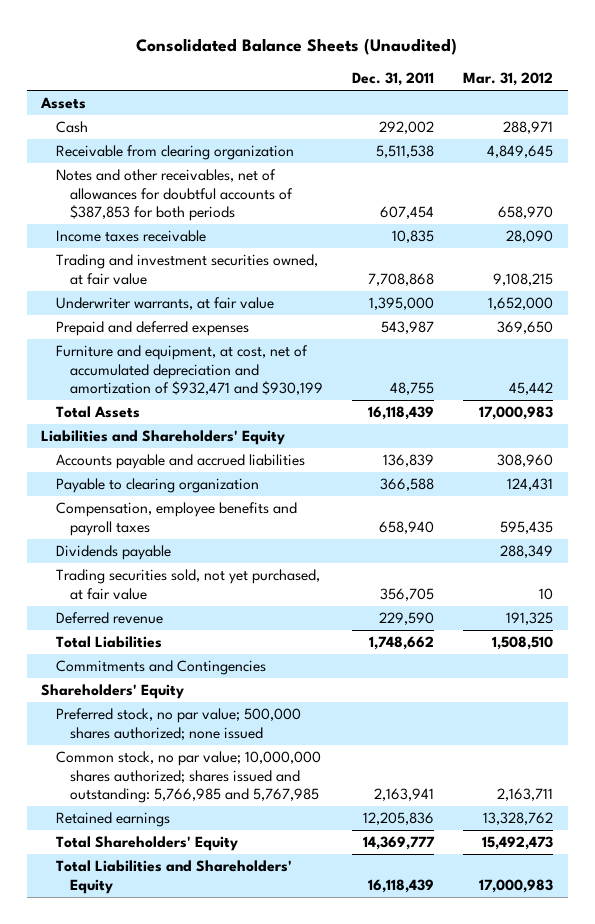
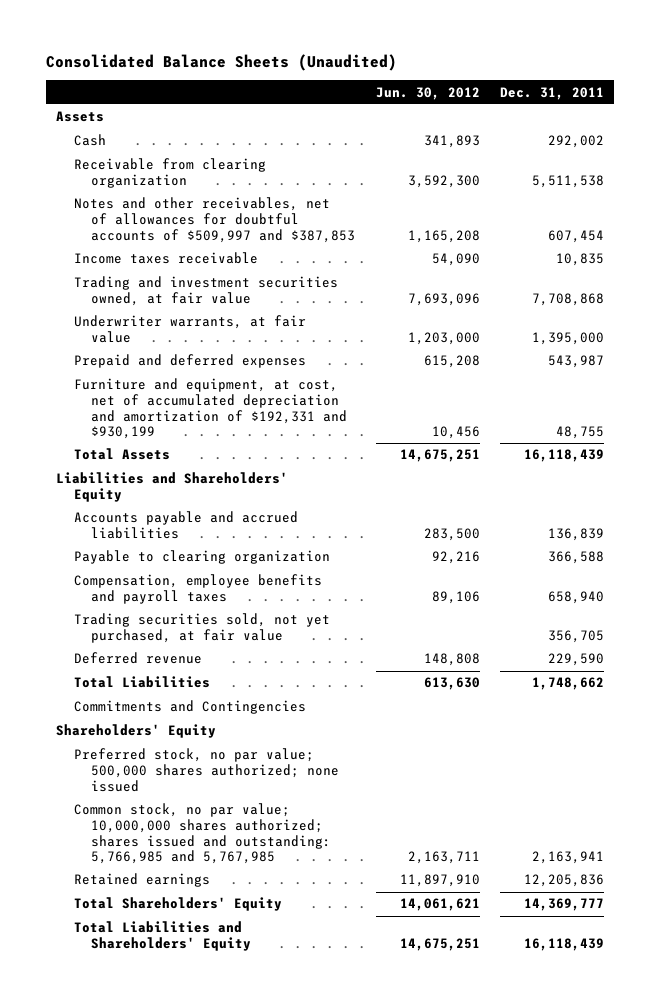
[463,72,554,87] Mar. 31, 2012 -> none
none -> [375,86,480,100] Jun. 30, 2012
[55,169,294,222] Notes and other receivables, net of allowances for doubtful accounts of $387,853 for both periods -> [73,197,356,243] Notes and other receivables, net of allowances for doubtful accounts of $509,997 and $387,853
[55,345,324,396] Furniture and equipment, at cost, net of accumulated depreciation and amortization of $932,471 and $930,199 -> [73,378,348,440] Furniture and equipment, at cost, net of accumulated depreciation and amortization of $192,331 and $930,199
[55,545,171,561] Dividends payable -> none

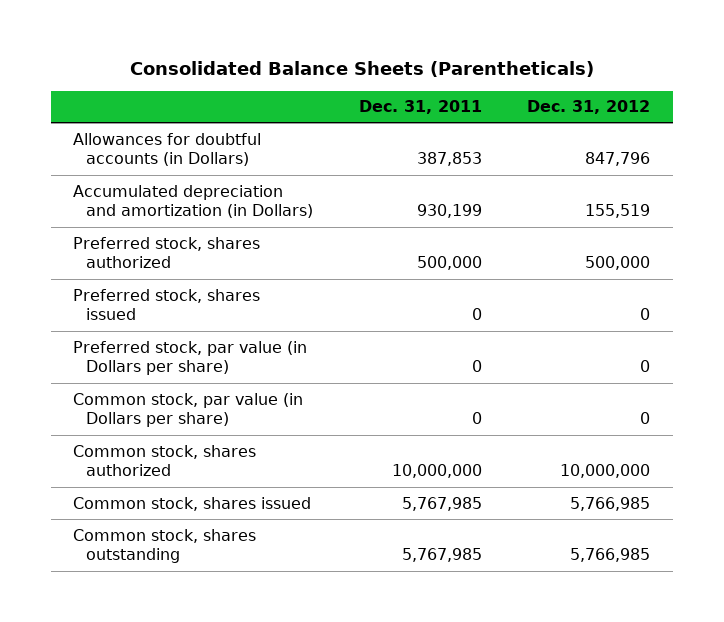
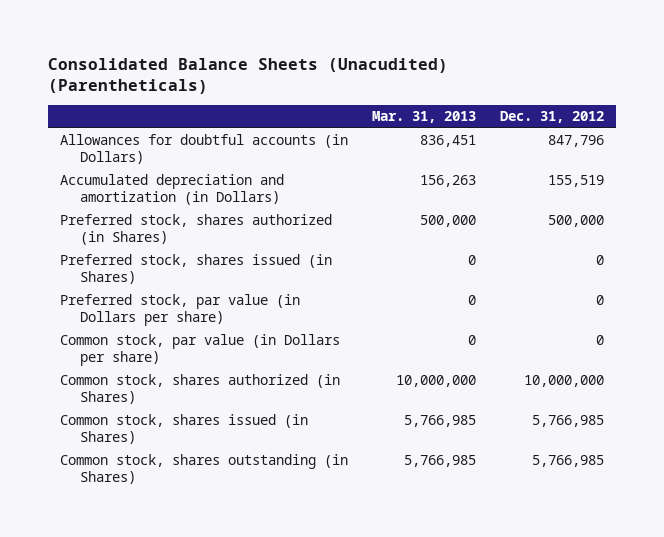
[129,60,594,77] Consolidated Balance Sheets (Parentheticals) -> [47,57,448,95] Consolidated Balance Sheets (Unacudited) (Parentheticals)
[358,100,482,115] Dec. 31, 2011 -> none
none -> [371,111,476,124] Mar. 31, 2013
[73,236,261,269] Preferred stock, shares authorized -> [59,214,332,246] Preferred stock, shares authorized (in Shares)
[73,288,261,321] Preferred stock, shares issued -> [59,254,332,285] Preferred stock, shares issued (in Shares)
[73,444,257,477] Common stock, shares authorized -> [59,374,340,405] Common stock, shares authorized (in Shares)
[73,496,312,511] Common stock, shares issued -> [59,414,308,445] Common stock, shares issued (in Shares)
[73,528,257,564] Common stock, shares outstanding -> [59,454,348,485] Common stock, shares outstanding (in Shares)

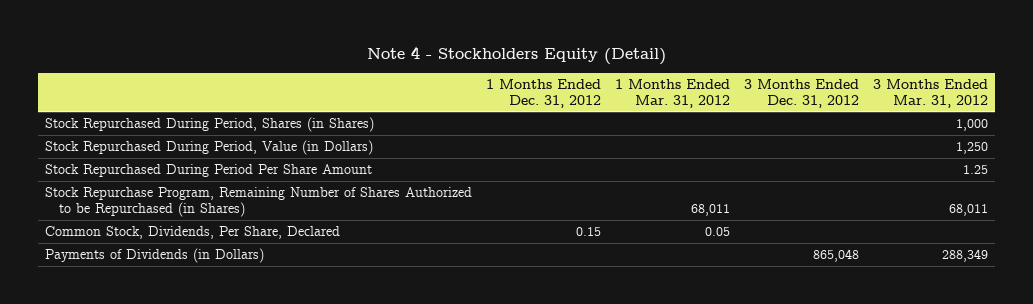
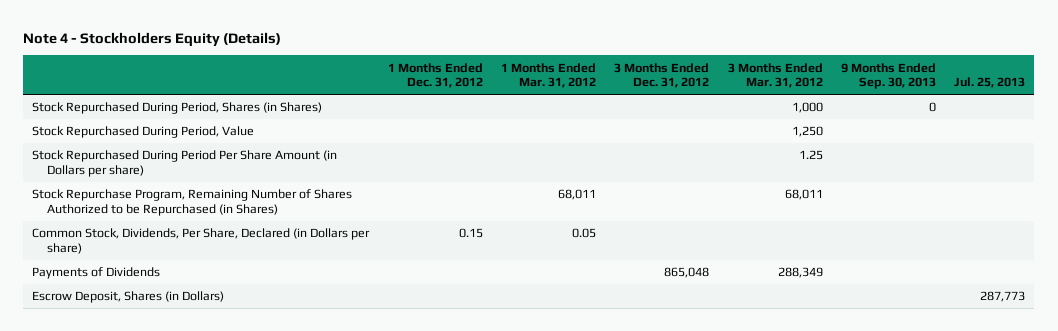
[366,46,666,66] Note 4 - Stockholders Equity (Detail) -> [23,31,282,47] Note 4 - Stockholders Equity (Details)
none -> [840,62,936,90] 9 Months Ended Sep. 30, 2013
none -> [954,77,1026,89] Jul. 25, 2013
[45,139,374,155] Stock Repurchased During Period, Value (in Dollars) -> [32,126,255,139] Stock Repurchased During Period, Value
[45,163,373,177] Stock Repurchased During Period Per Share Amount -> [32,150,338,177] Stock Repurchased During Period Per Share Amount (in Dollars per share)
[45,225,341,239] Common Stock, Dividends, Per Share, Declared -> [32,228,371,254] Common Stock, Dividends, Per Share, Declared (in Dollars per share)
[45,247,265,263] Payments of Dividends (in Dollars) -> [32,267,161,280] Payments of Dividends
none -> [32,291,225,304] Escrow Deposit, Shares (in Dollars)

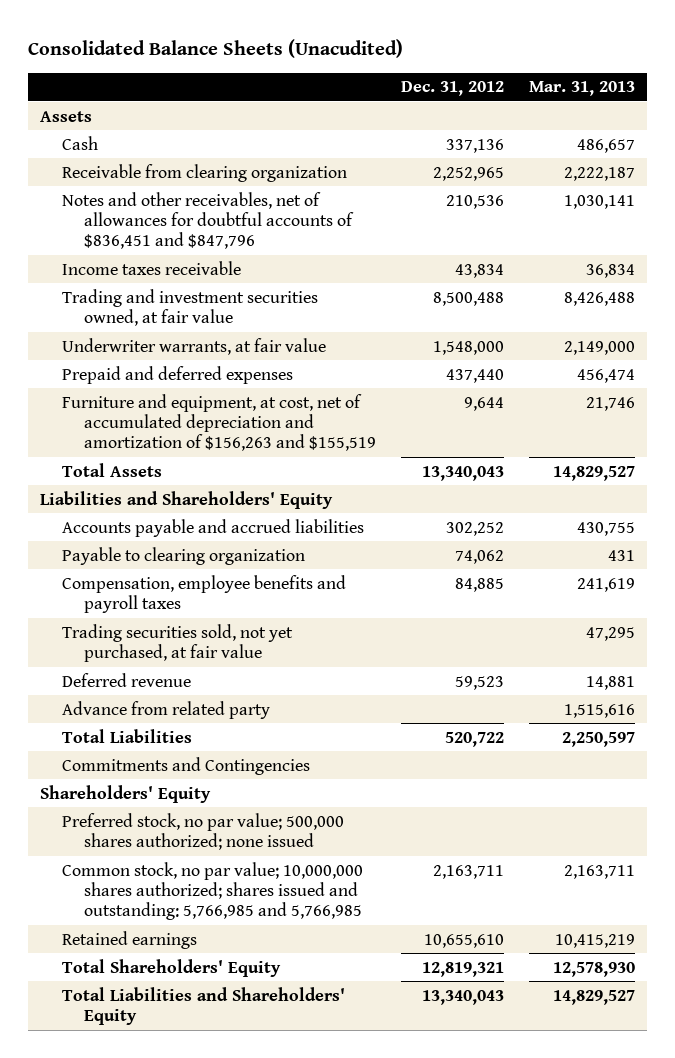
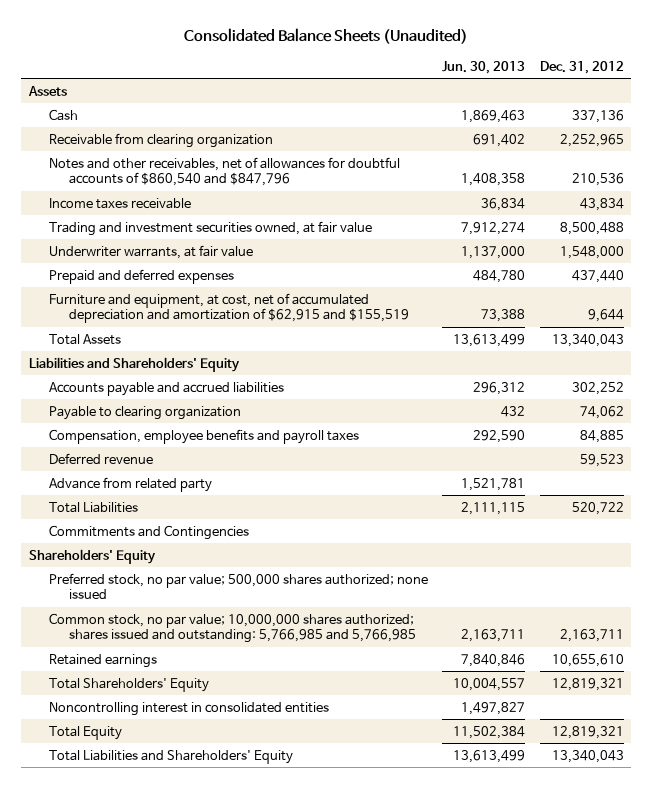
[28,39,404,59] Consolidated Balance Sheets (Unacudited) -> [184,28,469,45] Consolidated Balance Sheets (Unaudited)
[528,81,635,97] Mar. 31, 2013 -> none
none -> [442,60,526,74] Jun. 30, 2013
[62,191,355,250] Notes and other receivables, net of allowances for doubtful accounts of $836,451 and $847,796 -> [48,156,400,187] Notes and other receivables, net of allowances for doubtful accounts of $860,540 and $847,796
[62,393,377,452] Furniture and equipment, at cost, net of accumulated depreciation and amortization of $156,263 and $155,519 -> [48,292,410,324] Furniture and equipment, at cost, net of accumulated depreciation and amortization of $62,915 and $155,519
[62,623,294,663] Trading securities sold, not yet purchased, at fair value -> none
none -> [48,701,329,716] Noncontrolling interest in consolidated entities
none -> [48,725,122,740] Total Equity

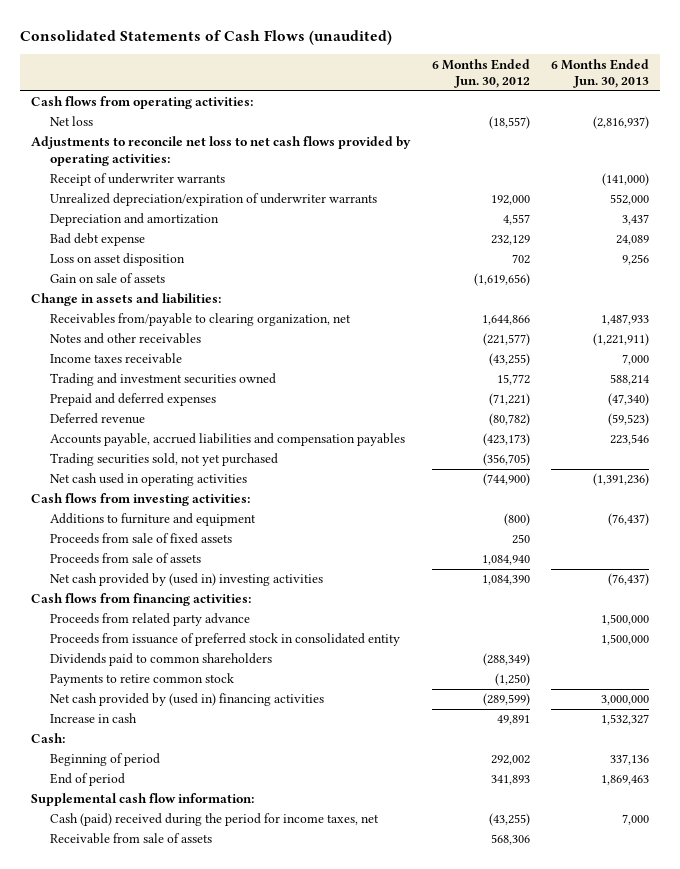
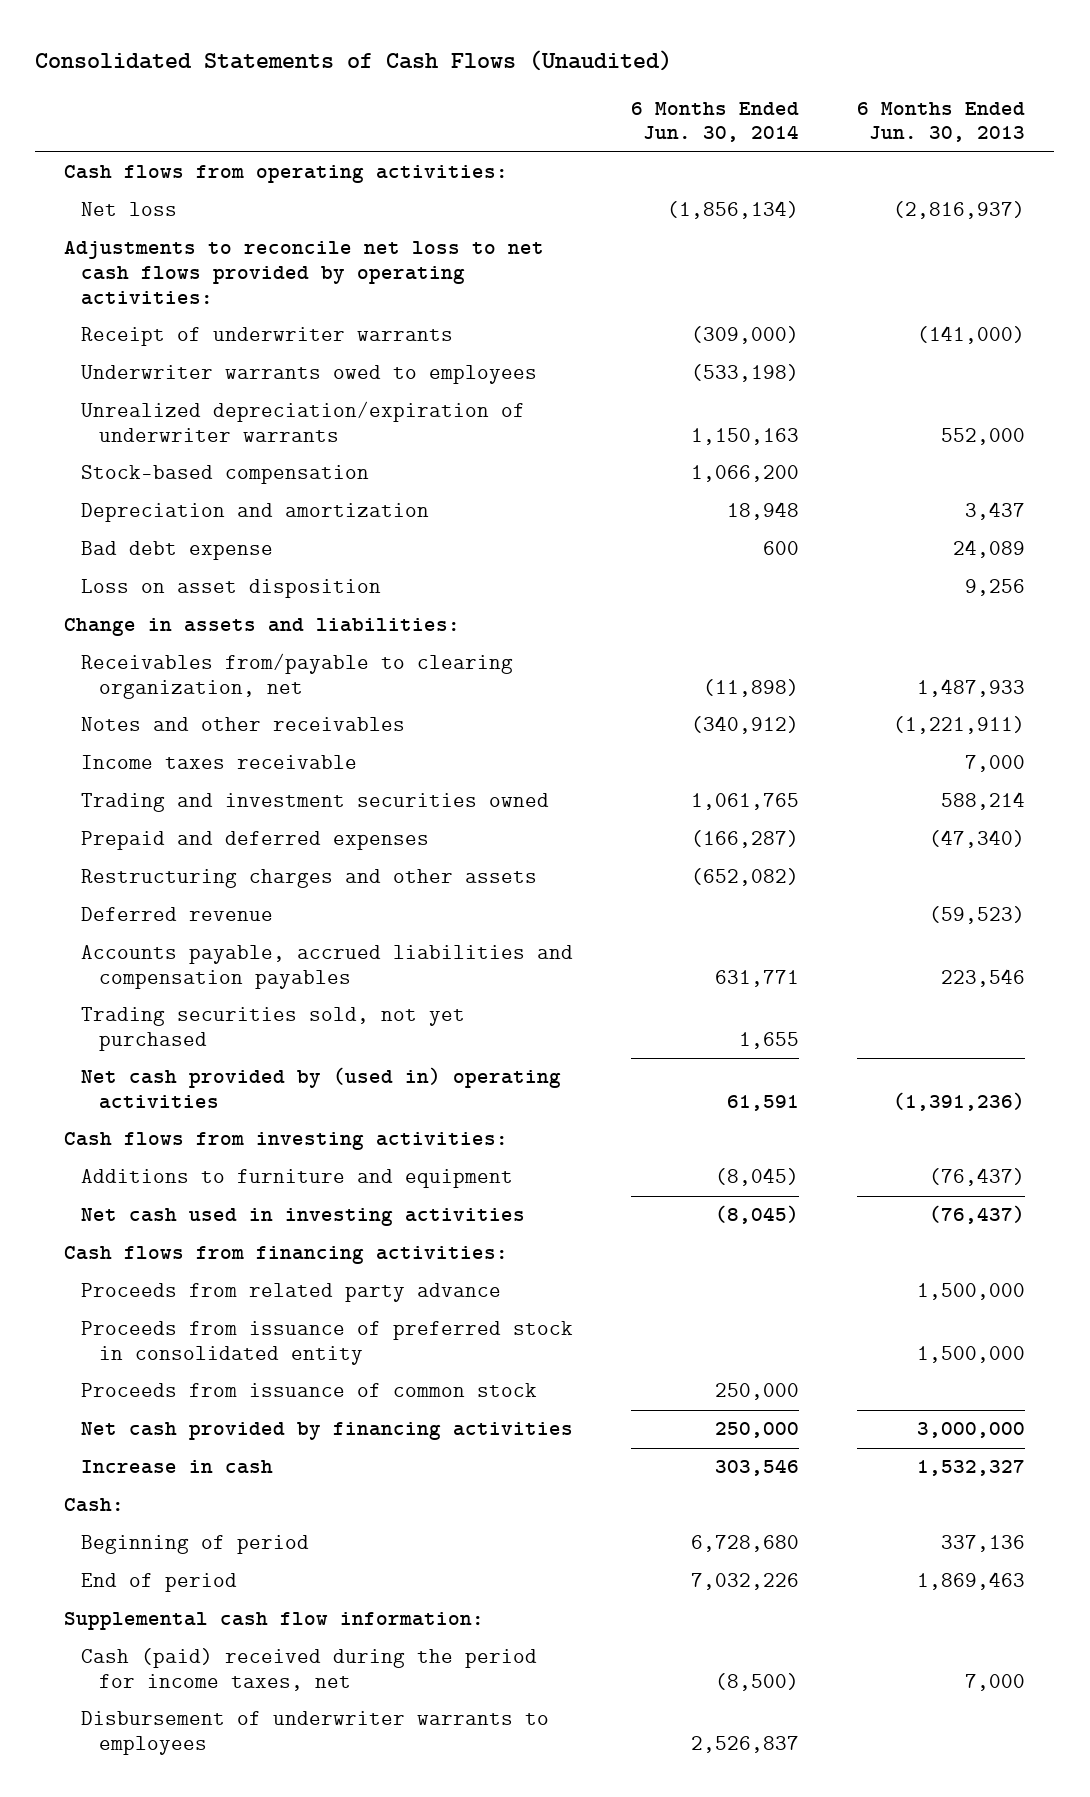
[20,30,393,46] Consolidated Statements of Cash Flows (unaudited) -> [35,50,673,72] Consolidated Statements of Cash Flows (Unaudited)
[432,58,531,89] 6 Months Ended Jun. 30, 2012 -> none
none -> [631,101,800,143] 6 Months Ended Jun. 30, 2014
none -> [81,365,538,385] Underwriter warrants owed to employees
none -> [81,465,370,485] Stock-based compensation
[49,273,165,284] Gain on sale of assets -> none
none -> [81,869,538,889] Restructuring charges and other assets
[49,473,247,487] Net cash used in operating activities -> [81,1067,562,1110] Net cash provided by (used in) operating activities
[49,533,232,545] Proceeds from sale of fixed assets -> none
[49,553,201,565] Proceeds from sale of assets -> none
[49,573,323,587] Net cash provided by (used in) investing activities -> [81,1208,526,1227] Net cash used in investing activities
[49,653,272,667] Dividends paid to common shareholders -> none
[49,673,234,687] Payments to retire common stock -> none
none -> [81,1383,538,1398] Proceeds from issuance of common stock
[49,693,324,707] Net cash provided by (used in) financing activities -> [81,1422,574,1441] Net cash provided by financing activities
[49,833,212,845] Receivable from sale of assets -> none
none -> [81,1711,550,1756] Disbursement of underwriter warrants to employees

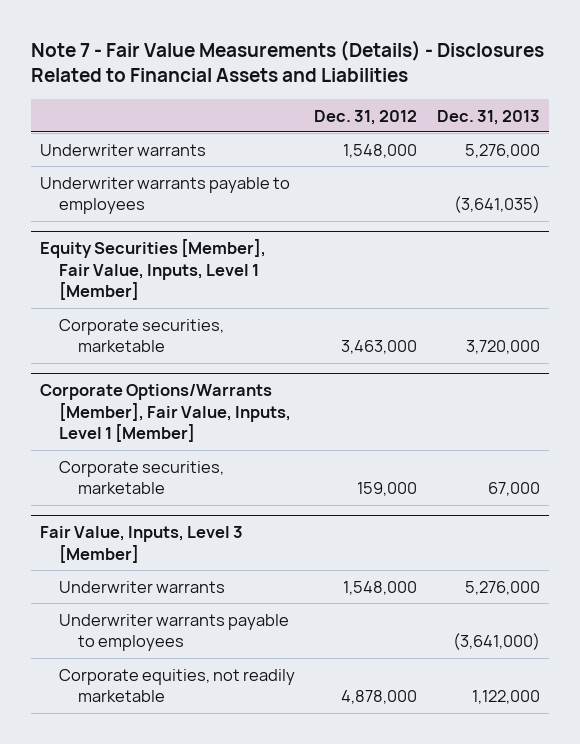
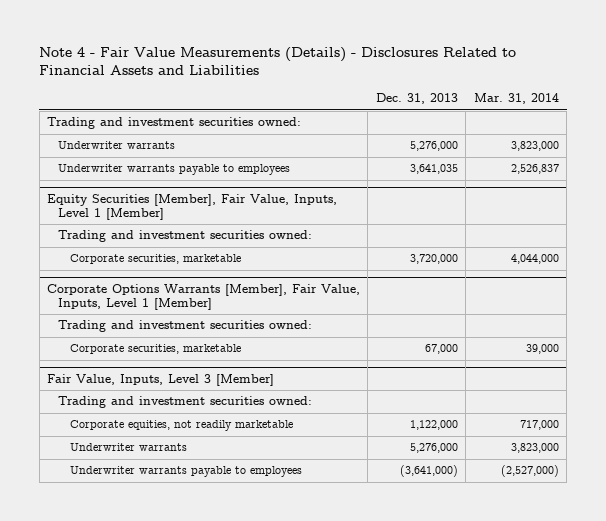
[30,39,544,83] Note 7 - Fair Value Measurements (Details) - Disclosures Related to Financial Assets and Liabilities -> [39,47,517,76] Note 4 - Fair Value Measurements (Details) - Disclosures Related to Financial Assets and Liabilities
[314,109,418,125] Dec. 31, 2012 -> none
none -> [473,93,559,105] Mar. 31, 2014
none -> [47,117,302,130] Trading and investment securities owned:
[453,196,540,214] (3,641,035) -> [409,164,458,175] 3,641,035
none -> [58,230,313,243] Trading and investment securities owned:
[40,384,292,443] Corporate Options/Warrants [Member], Fair Value, Inputs, Level 1 [Member] -> [47,283,361,311] Corporate Options Warrants [Member], Fair Value, Inputs, Level 1 [Member]
none -> [58,320,313,333] Trading and investment securities owned:
none -> [58,396,313,409] Trading and investment securities owned:
[59,668,296,703] Corporate equities, not readily marketable -> [69,420,293,432] Corporate equities, not readily marketable

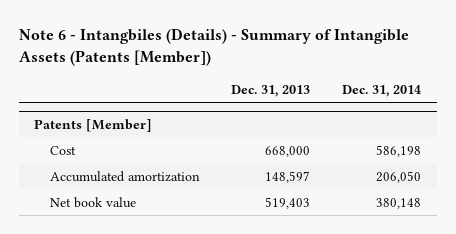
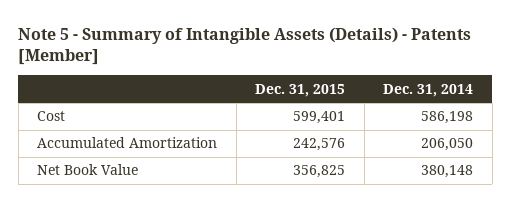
[18,28,409,66] Note 6 - Intangbiles (Details) - Summary of Intangible Assets (Patents [Member]) -> [18,26,472,66] Note 5 - Summary of Intangible Assets (Details) - Patents [Member]
[231,84,311,97] Dec. 31, 2013 -> none
none -> [255,83,346,97] Dec. 31, 2015
[34,118,153,132] Patents [Member] -> none
[49,170,200,182] Accumulated amortization -> [37,137,218,149] Accumulated Amortization
[49,196,136,208] Net book value -> [37,164,139,176] Net Book Value

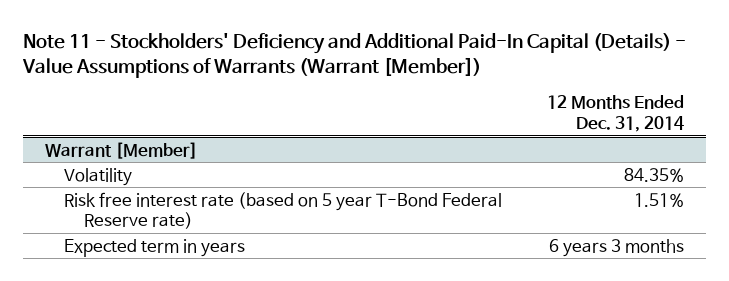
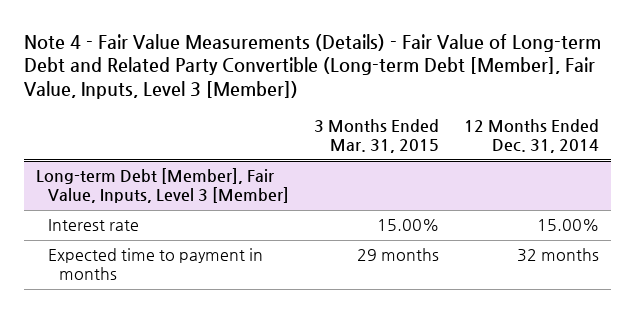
[21,32,686,79] Note 11 - Stockholders' Deficiency and Additional Paid-In Capital (Details) - Value Assumptions of Warrants (Warrant [Member]) -> [23,33,601,100] Note 4 - Fair Value Measurements (Details) - Fair Value of Long-term Debt and Related Party Convertible (Long-term Debt [Member], Fair Value, Inputs, Level 3 [Member])
none -> [313,119,439,154] 3 Months Ended Mar. 31, 2015
[44,141,198,159] Warrant [Member] -> none
[64,167,133,186] Volatility -> none
[64,191,503,230] Risk free interest rate (based on 5 year T-Bond Federal Reserve rate) -> none
none -> [36,168,289,204] Long-term Debt [Member], Fair Value, Inputs, Level 3 [Member]
none -> [47,219,139,232] Interest rate
[64,238,246,257] Expected term in years -> [47,248,263,281] Expected time to payment in months
[548,238,684,257] 6 years 3 months -> [516,248,599,263] 32 months

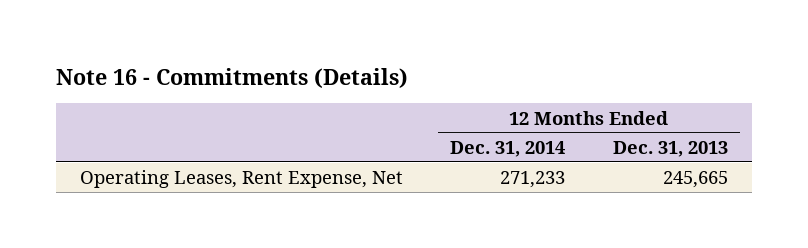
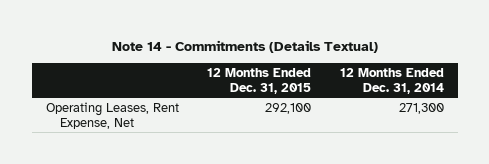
[56,67,409,88] Note 16 - Commitments (Details) -> [111,39,378,53] Note 14 - Commitments (Details Textual)
[612,140,728,157] Dec. 31, 2013 -> none
none -> [207,67,312,94] 12 Months Ended Dec. 31, 2015
[500,171,566,189] 271,233 -> [398,102,444,114] 271,300

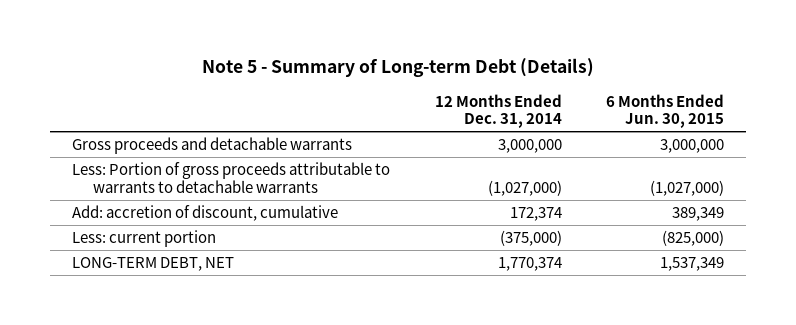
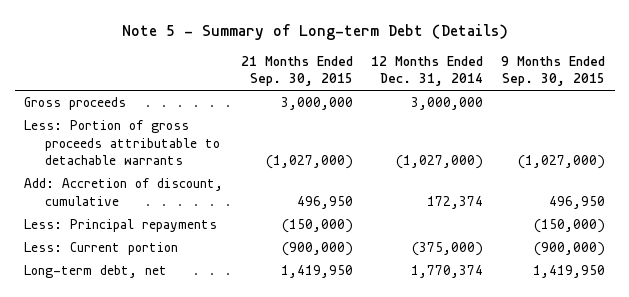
[605,93,724,129] 6 Months Ended Jun. 30, 2015 -> none
none -> [241,55,354,86] 21 Months Ended Sep. 30, 2015
none -> [501,55,606,86] 9 Months Ended Sep. 30, 2015
[72,137,353,155] Gross proceeds and detachable warrants -> [23,97,126,111] Gross proceeds
[72,162,391,193] Less: Portion of gross proceeds attributable to warrants to detachable warrants -> [23,120,221,166] Less: Portion of gross proceeds attributable to detachable warrants
[72,205,339,222] Add: accretion of discount, cumulative -> [23,178,223,206] Add: Accretion of discount, cumulative
none -> [23,219,217,233] Less: Principal repayments
[72,230,217,248] Less: current portion -> [23,242,178,256] Less: Current portion
[72,257,235,272] LONG-TERM DEBT, NET -> [23,265,167,279] Long-term debt, net

